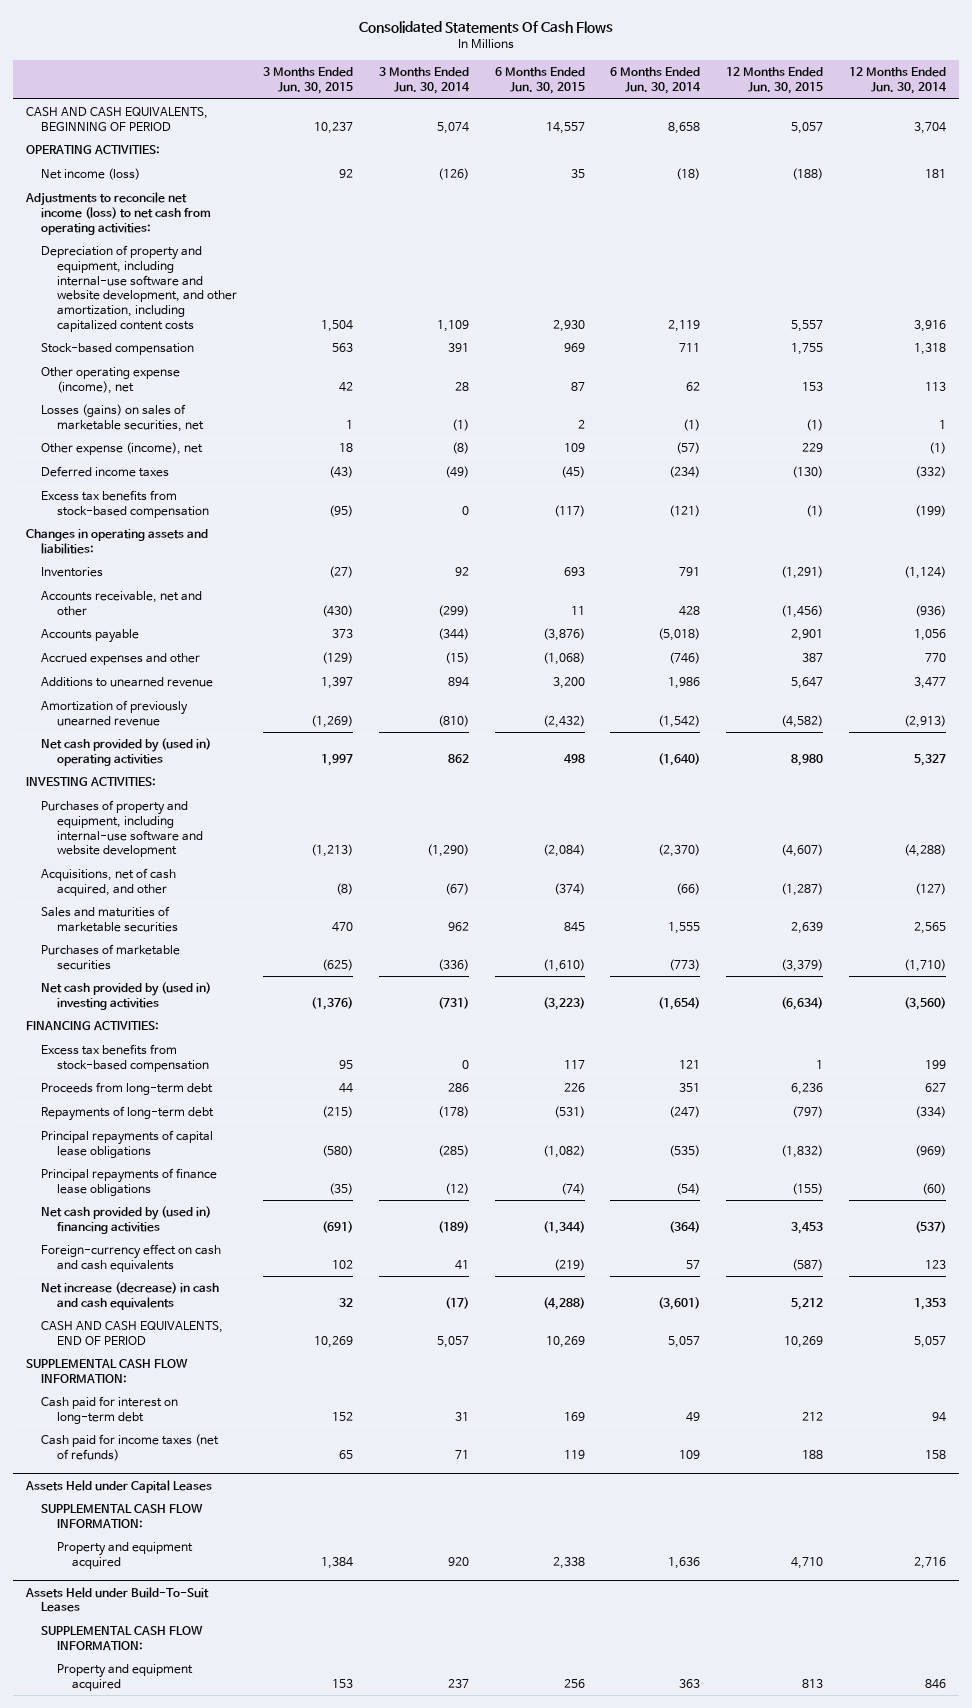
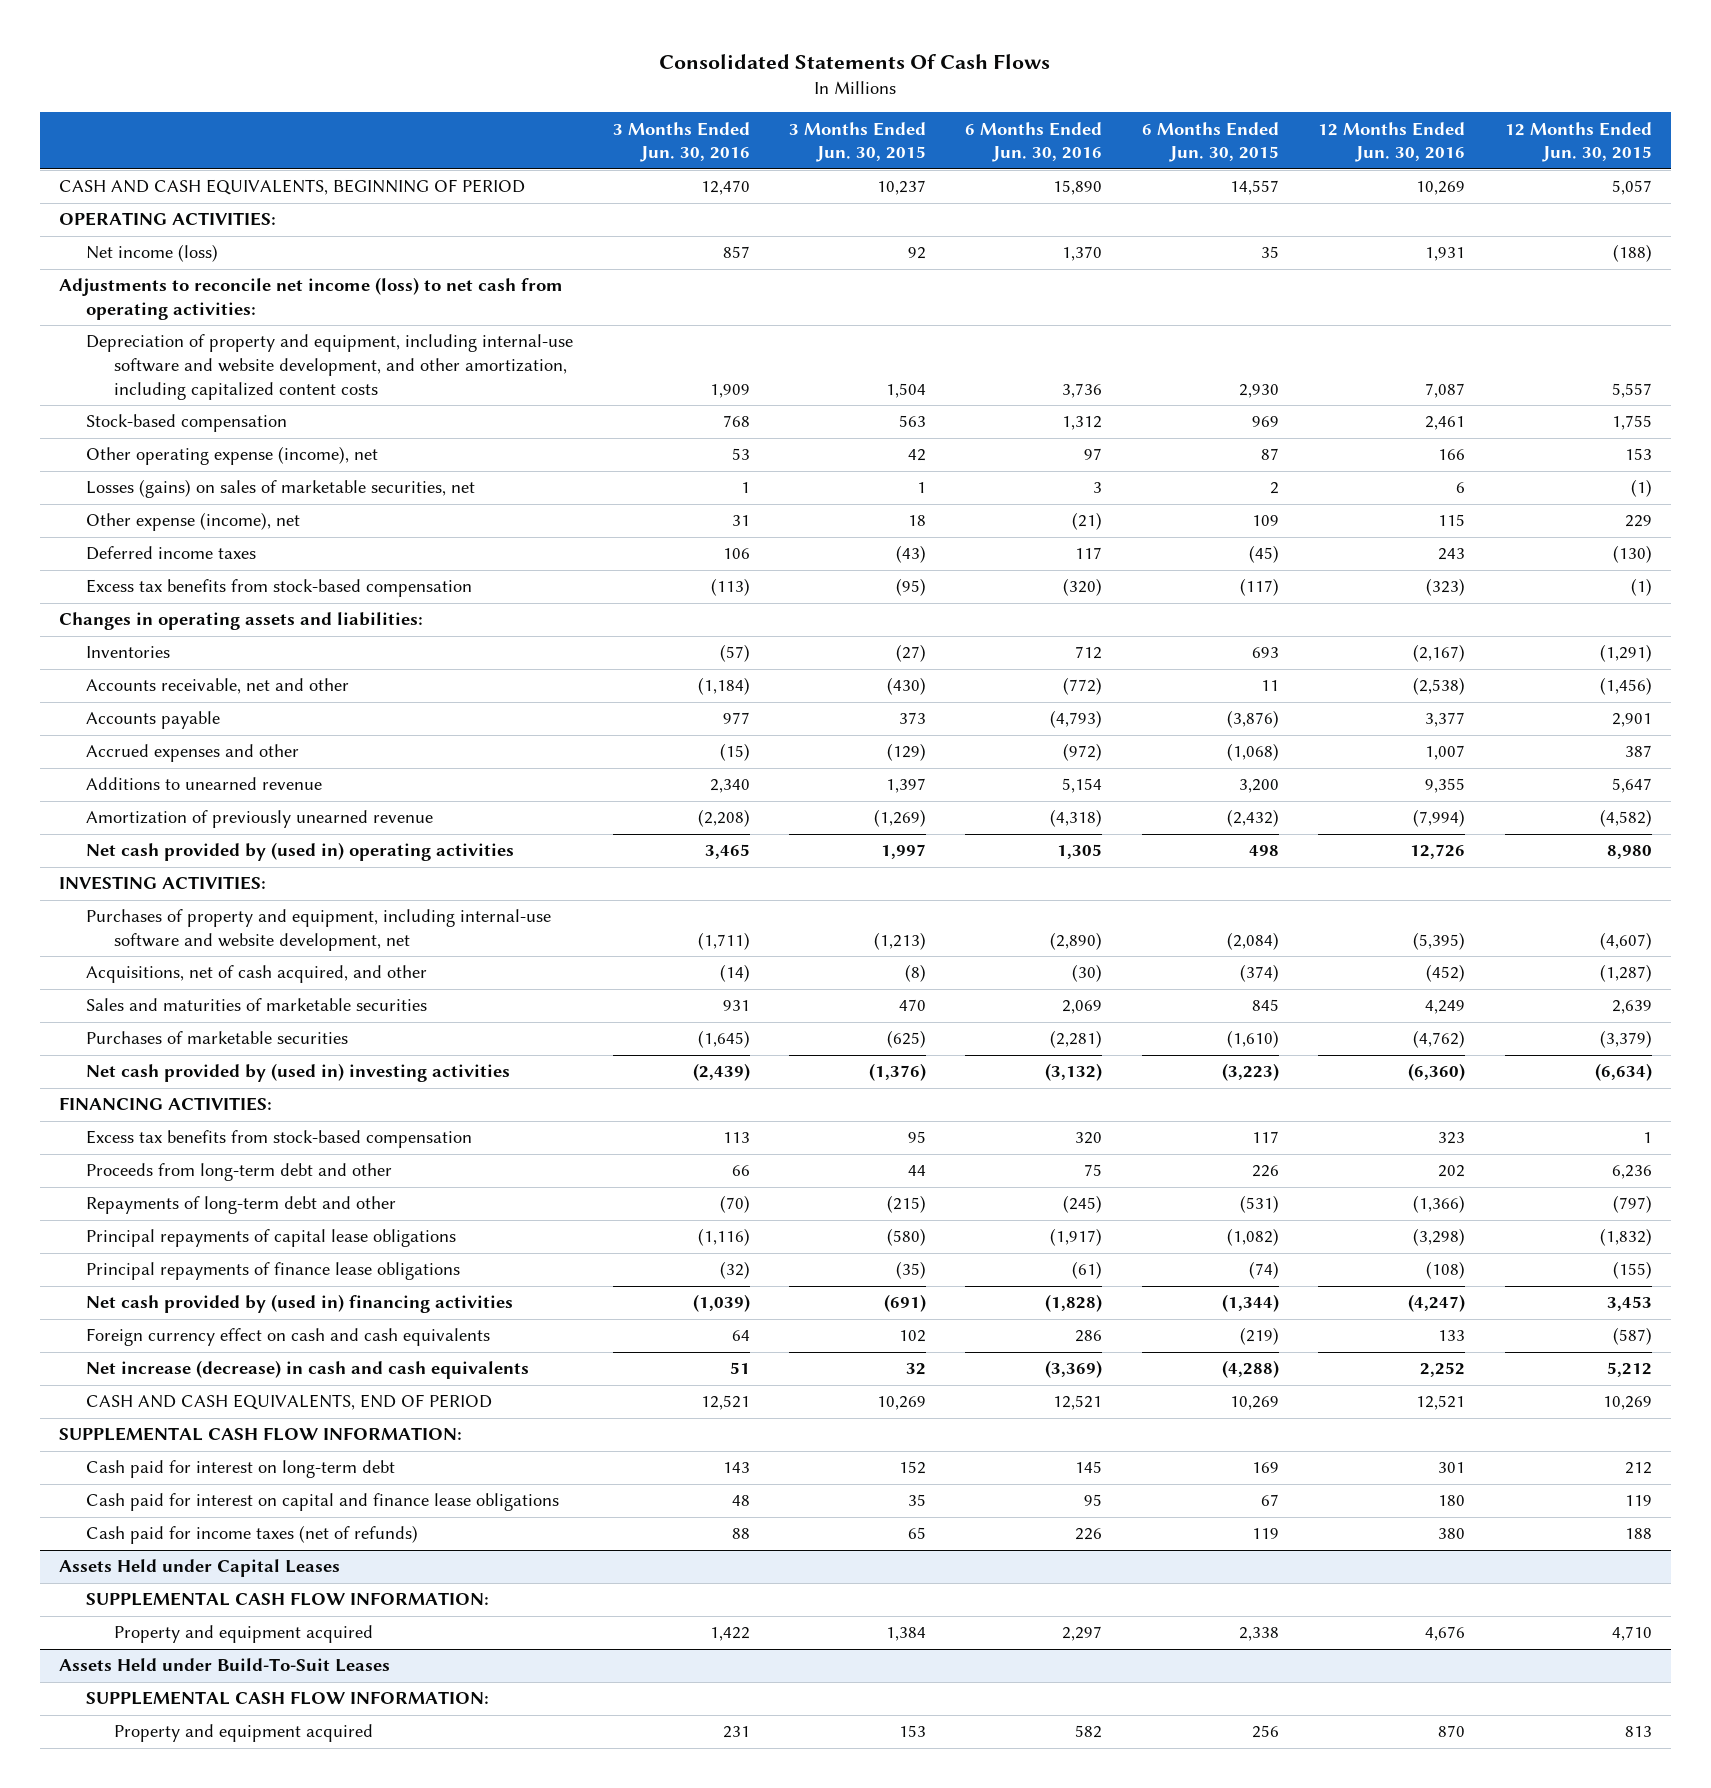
[378,67,470,94] 3 Months Ended Jun. 30, 2014 -> none
[610,67,702,94] 6 Months Ended Jun. 30, 2014 -> none
[849,67,948,94] 12 Months Ended Jun. 30, 2014 -> none
none -> [612,121,750,163] 3 Months Ended Jun. 30, 2016
none -> [965,121,1103,163] 6 Months Ended Jun. 30, 2016
none -> [1318,121,1466,163] 12 Months Ended Jun. 30, 2016
[41,800,203,858] Purchases of property and equipment, including internal-use software and website development -> [86,909,552,952] Purchases of property and equipment, including internal-use software and website development, net
[41,1082,214,1096] Proceeds from long-term debt -> [86,1163,393,1182] Proceeds from long-term debt and other
[41,1106,215,1122] Repayments of long-term debt -> [86,1196,397,1215] Repayments of long-term debt and other
[41,1244,222,1272] Foreign-currency effect on cash and cash equivalents -> [86,1328,491,1347] Foreign currency effect on cash and cash equivalents
none -> [86,1493,560,1512] Cash paid for interest on capital and finance lease obligations

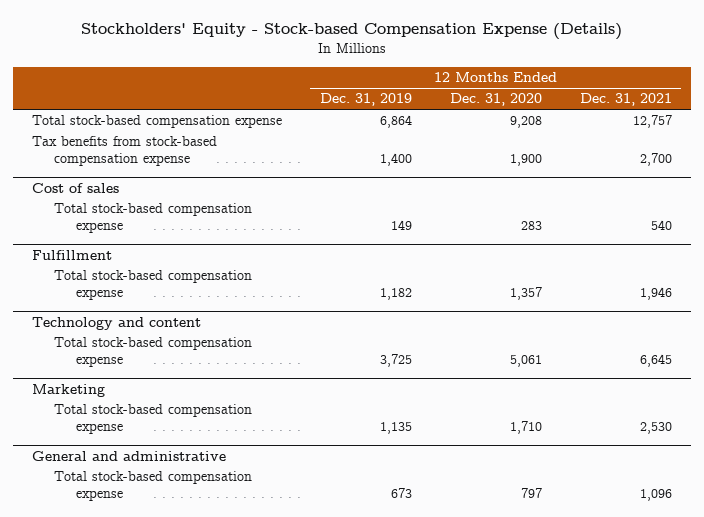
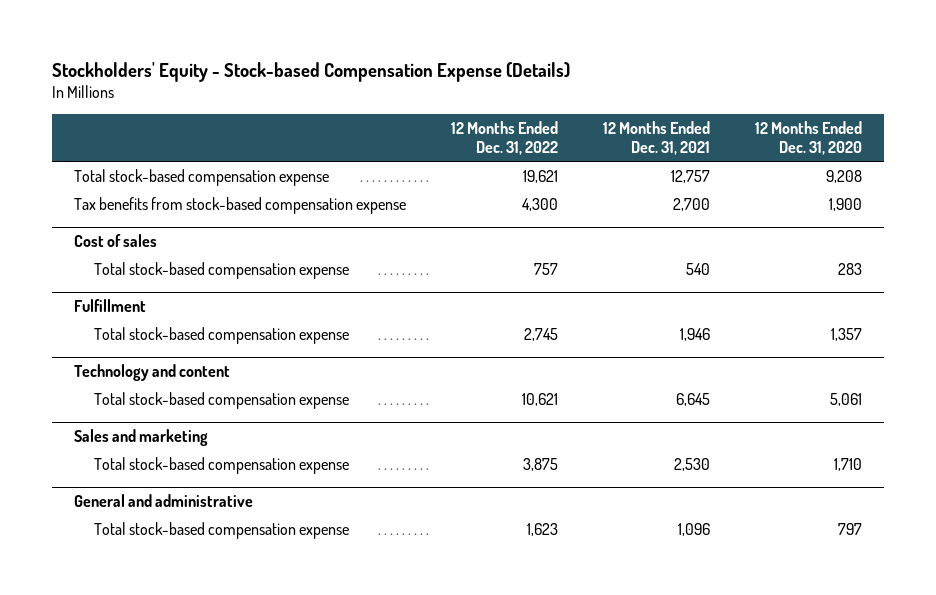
[319,93,412,107] Dec. 31, 2019 -> none
none -> [451,120,559,156] 12 Months Ended Dec. 31, 2022
[32,383,106,397] Marketing -> [74,429,209,447] Sales and marketing

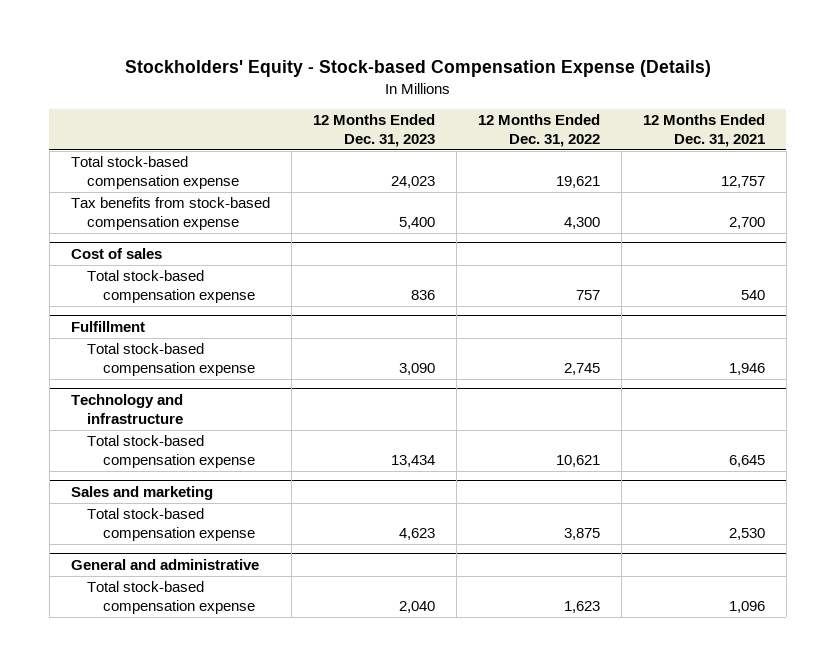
[754,120,862,156] 12 Months Ended Dec. 31, 2020 -> none
none -> [312,114,435,147] 12 Months Ended Dec. 31, 2023
[74,364,231,382] Technology and content -> [70,393,183,424] Technology and infrastructure

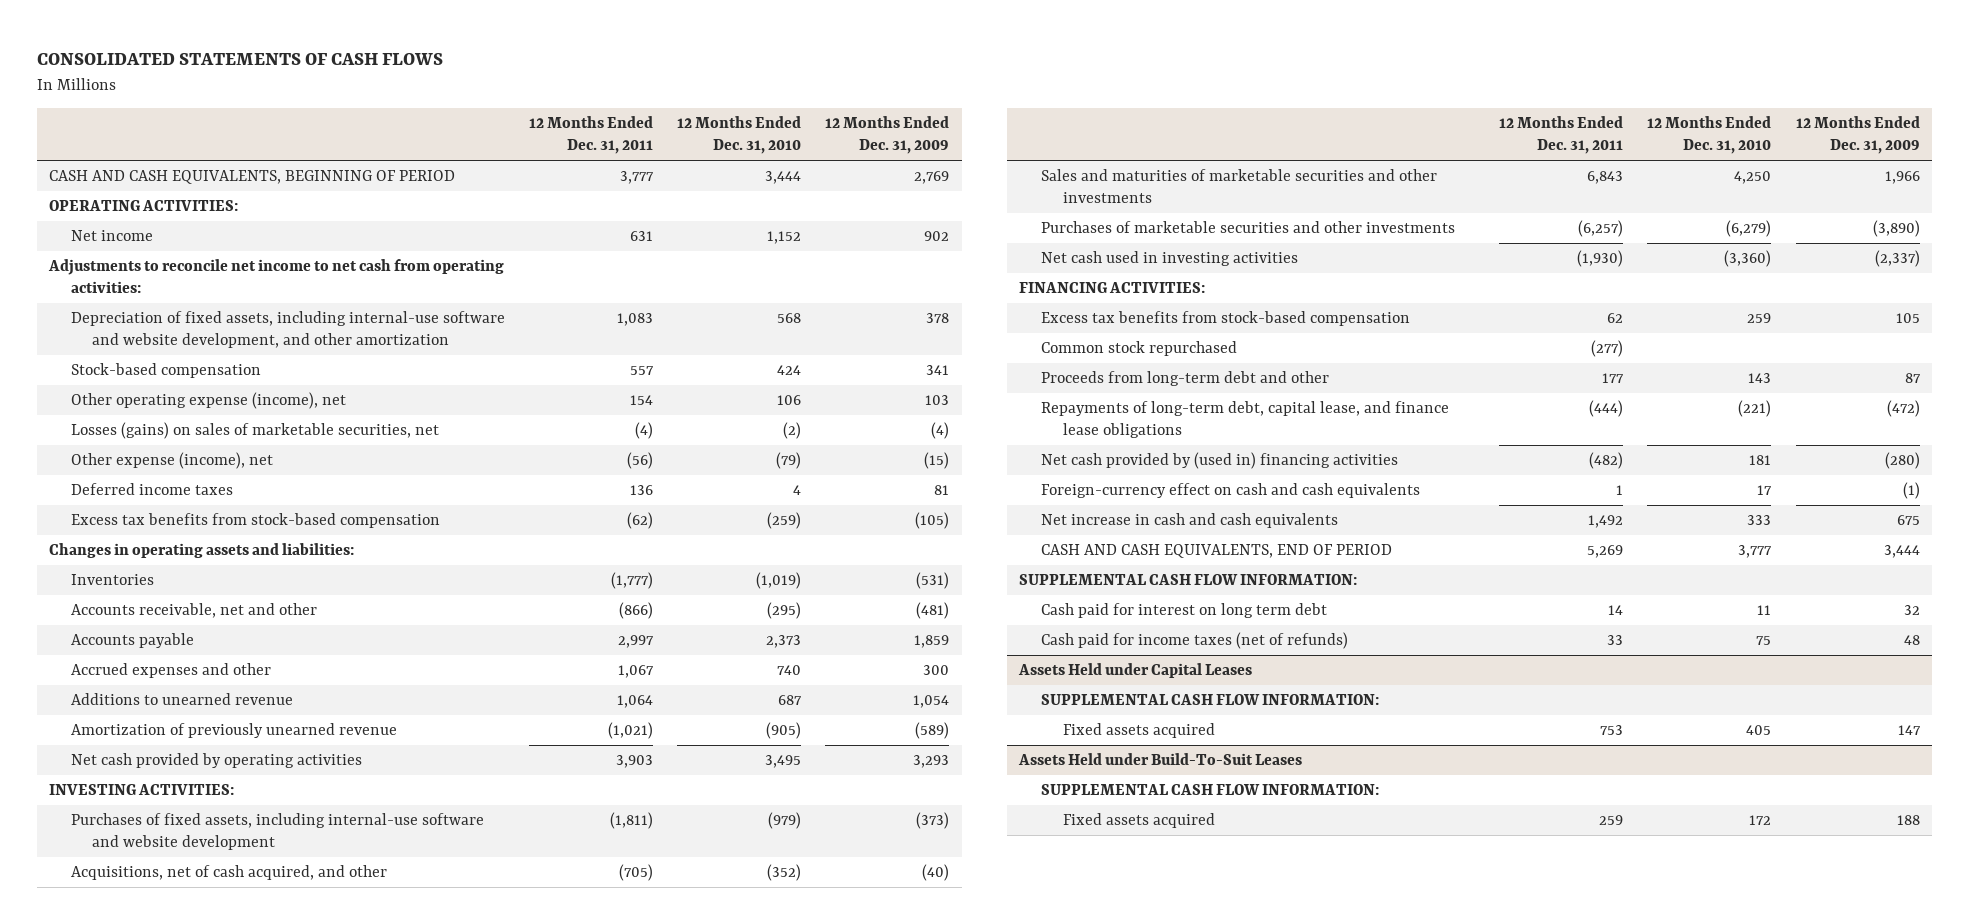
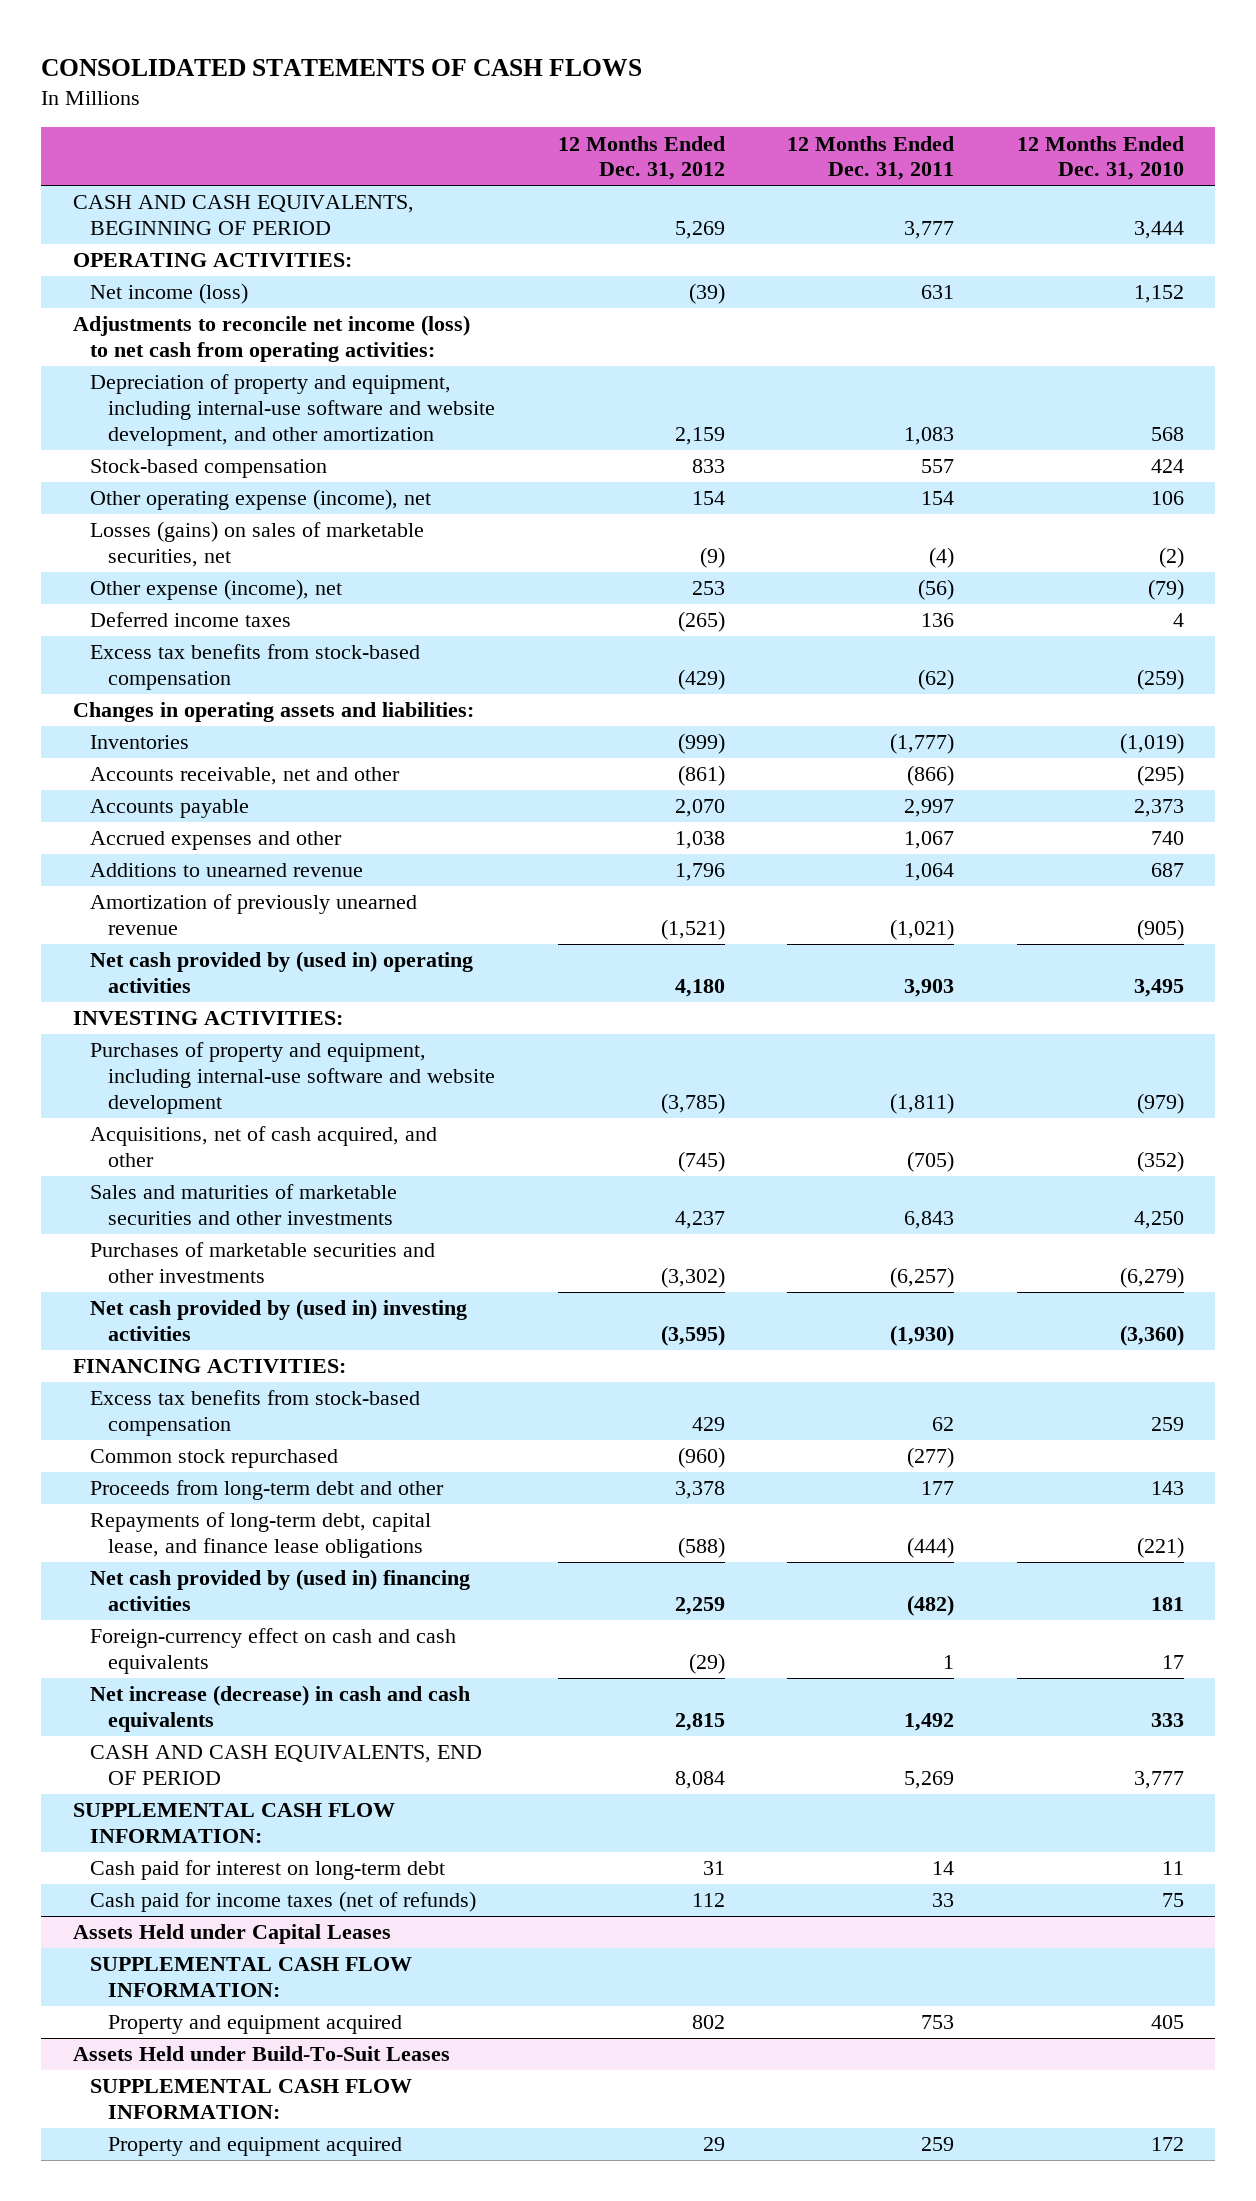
[825,116,950,155] 12 Months Ended Dec. 31, 2009 -> none
none -> [557,135,725,181] 12 Months Ended Dec. 31, 2012
[70,230,153,242] Net income -> [90,283,249,305] Net income (loss)
[48,259,505,294] Adjustments to reconcile net income to net cash from operating activities: -> [72,315,470,363] Adjustments to reconcile net income (loss) to net cash from operating activities:
[70,311,505,349] Depreciation of fixed assets, including internal-use software and website development, and other amortization -> [90,374,496,447] Depreciation of property and equipment, including internal-use software and website development, and other amortization
[70,753,362,769] Net cash provided by operating activities -> [90,951,474,994] Net cash provided by (used in) operating activities
[70,813,484,851] Purchases of fixed assets, including internal-use software and website development -> [90,1042,496,1115] Purchases of property and equipment, including internal-use software and website development
[1040,251,1298,267] Net cash used in investing activities -> [90,1299,468,1342] Net cash provided by (used in) investing activities
[1040,513,1338,529] Net increase in cash and cash equivalents -> [90,1685,471,1733] Net increase (decrease) in cash and cash equivalents
[1040,603,1327,619] Cash paid for interest on long term debt -> [90,1860,446,1881] Cash paid for interest on long-term debt
[1062,723,1215,739] Fixed assets acquired -> [108,2015,403,2035] Property and equipment acquired
[1062,813,1215,829] Fixed assets acquired -> [108,2137,403,2157] Property and equipment acquired

